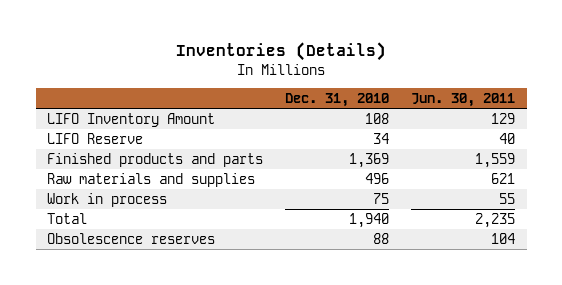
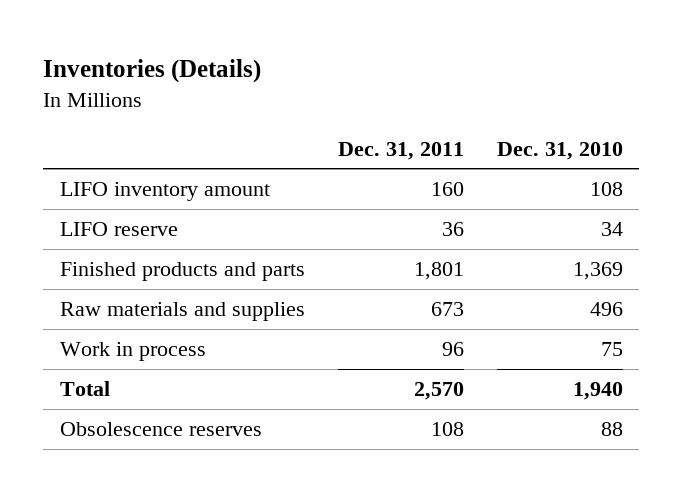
[411,92,516,107] Jun. 30, 2011 -> none
none -> [337,141,464,160] Dec. 31, 2011
[46,112,215,127] LIFO Inventory Amount -> [59,182,270,202] LIFO inventory amount
[46,132,143,144] LIFO Reserve -> [59,222,178,237] LIFO reserve

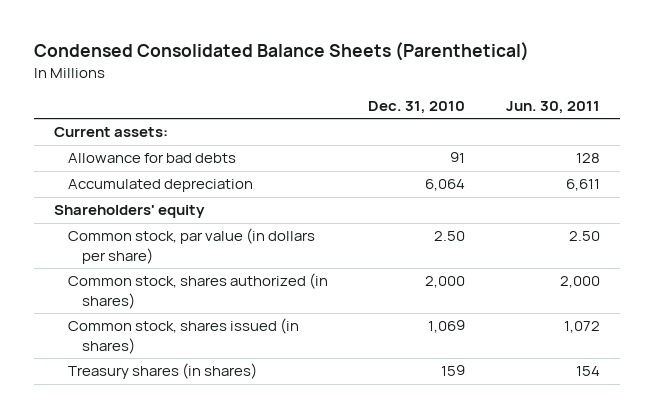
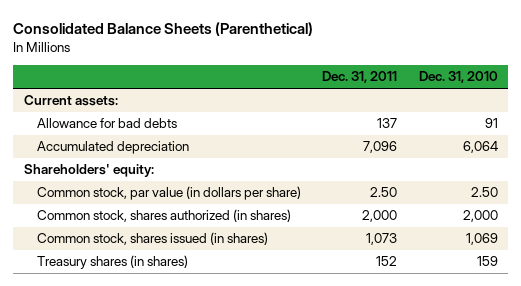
[33,42,529,62] Condensed Consolidated Balance Sheets (Parenthetical) -> [13,21,314,36] Consolidated Balance Sheets (Parenthetical)
[505,100,600,114] Jun. 30, 2011 -> none
none -> [322,71,398,84] Dec. 31, 2011
[53,205,205,219] Shareholders' equity -> [23,164,154,178] Shareholders' equity:

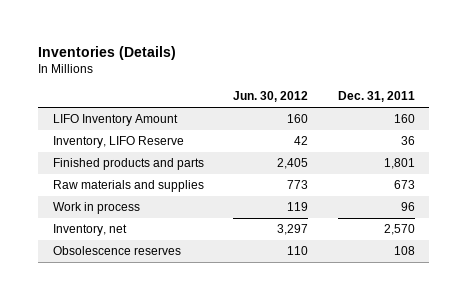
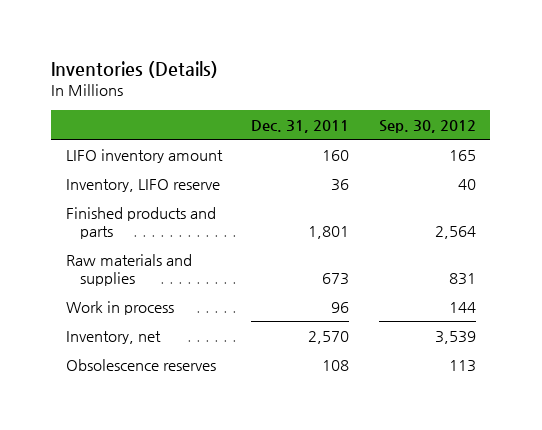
[233,91,309,103] Jun. 30, 2012 -> none
none -> [378,120,476,134] Sep. 30, 2012
[53,114,179,127] LIFO Inventory Amount -> [66,148,224,163] LIFO inventory amount
[53,136,185,149] Inventory, LIFO Reserve -> [66,178,221,192] Inventory, LIFO reserve

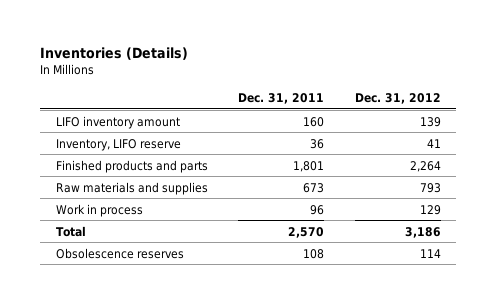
[378,120,476,134] Sep. 30, 2012 -> none
none -> [355,92,442,104] Dec. 31, 2012
[66,330,162,344] Inventory, net -> [55,225,86,237] Total

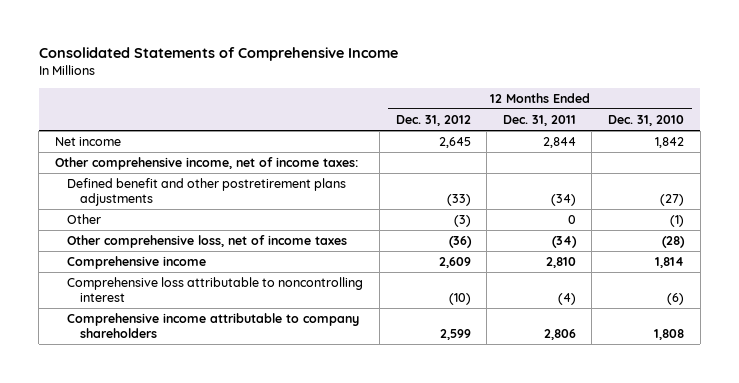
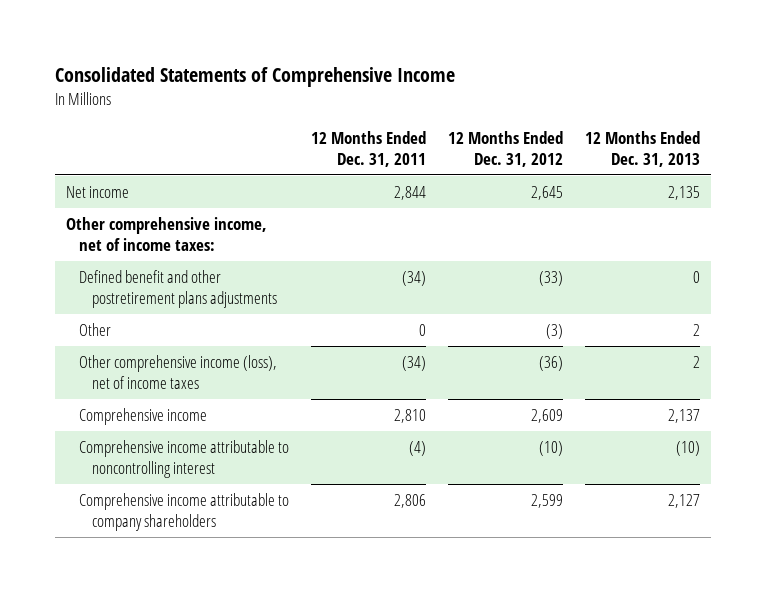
[608,115,685,127] Dec. 31, 2010 -> none
none -> [585,131,701,167] 12 Months Ended Dec. 31, 2013
[67,235,348,249] Other comprehensive loss, net of income taxes -> [79,355,278,389] Other comprehensive income (loss), net of income taxes
[67,277,364,302] Comprehensive loss attributable to noncontrolling interest -> [79,440,290,478] Comprehensive income attributable to noncontrolling interest

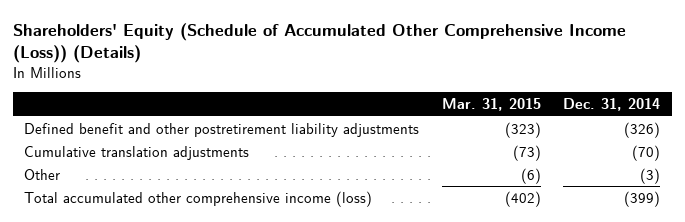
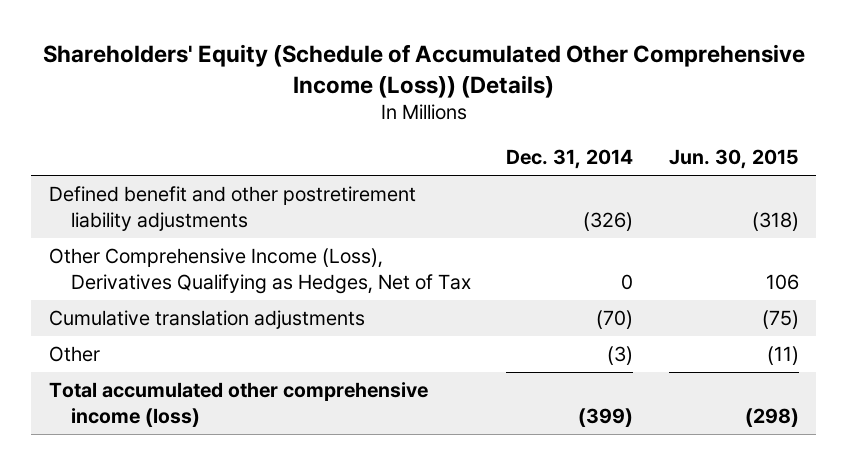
[441,97,541,111] Mar. 31, 2015 -> none
none -> [668,149,799,170] Jun. 30, 2015
none -> [48,248,472,294] Other Comprehensive Income (Loss), Derivatives Qualifying as Hedges, Net of Tax

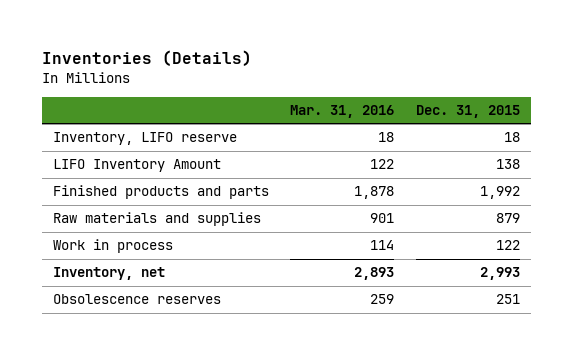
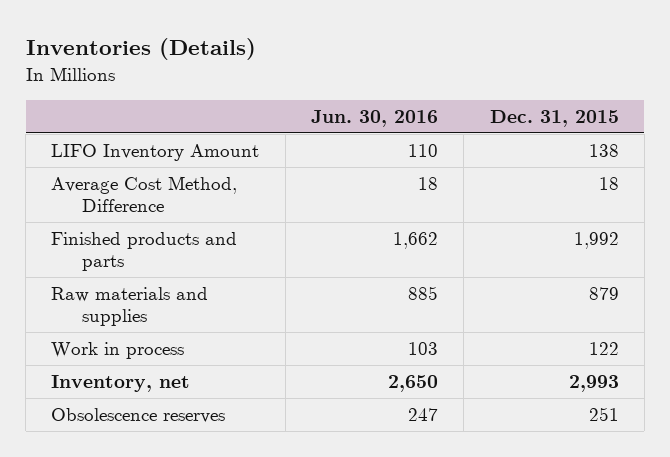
[290,105,395,119] Mar. 31, 2016 -> none
none -> [311,109,439,127] Jun. 30, 2016
[52,132,237,146] Inventory, LIFO reserve -> none
none -> [51,176,238,213] Average Cost Method, Difference

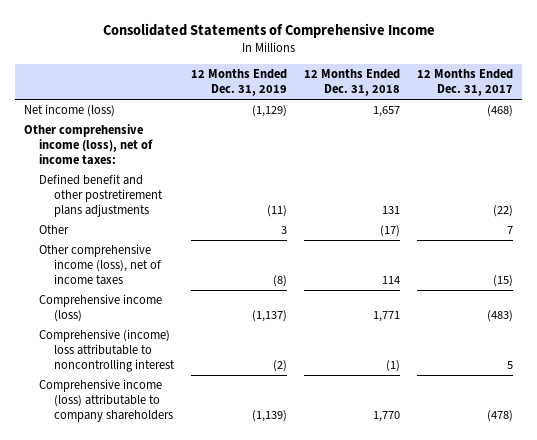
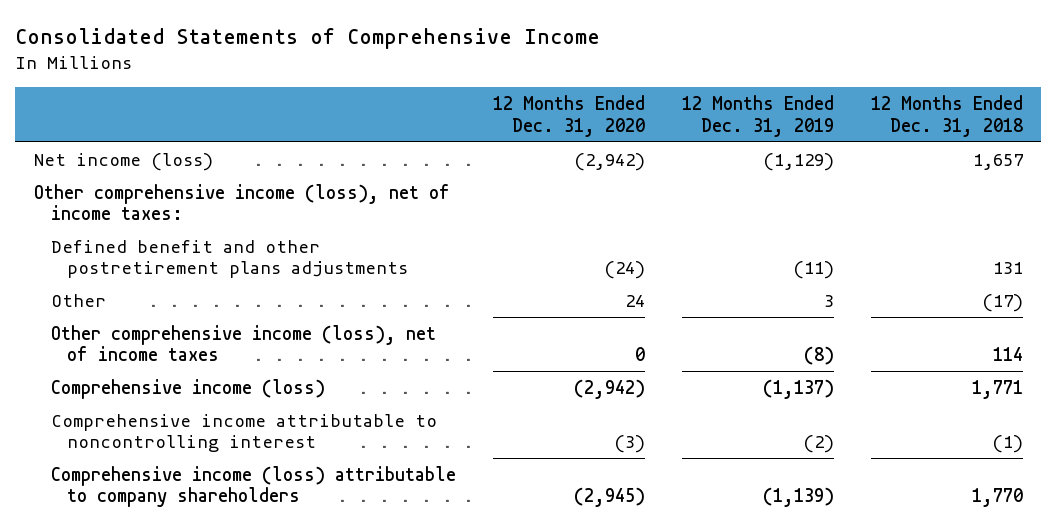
[417,69,514,97] 12 Months Ended Dec. 31, 2017 -> none
none -> [492,95,645,137] 12 Months Ended Dec. 31, 2020
[38,329,175,372] Comprehensive (income) loss attributable to noncontrolling interest -> [50,413,437,453] Comprehensive income attributable to noncontrolling interest

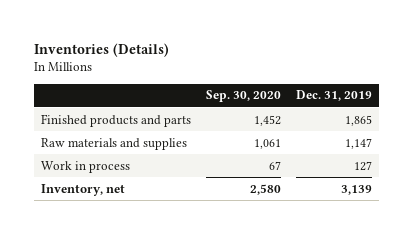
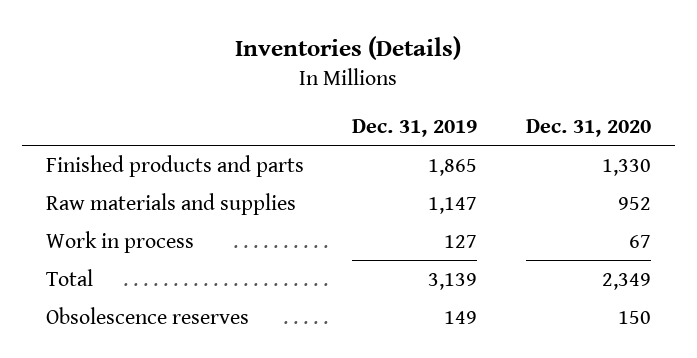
[206,90,282,103] Sep. 30, 2020 -> none
none -> [526,118,652,137] Dec. 31, 2020
[41,183,126,196] Inventory, net -> [45,268,93,286] Total
none -> [45,306,249,324] Obsolescence reserves

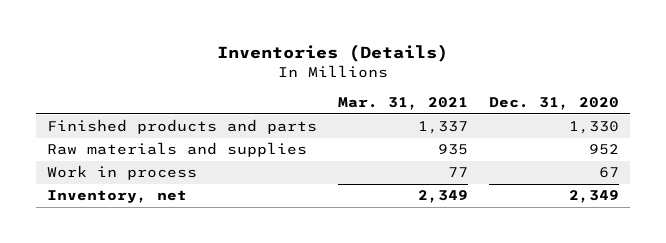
[352,118,478,137] Dec. 31, 2019 -> none
none -> [337,97,468,111] Mar. 31, 2021
[45,306,249,324] Obsolescence reserves -> none
[45,268,93,286] Total -> [46,190,187,204] Inventory, net

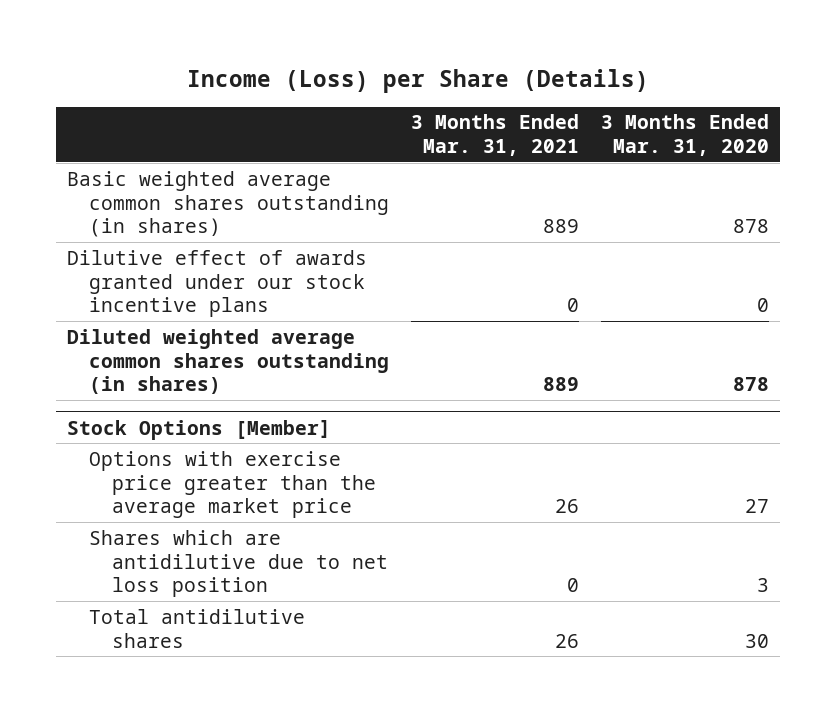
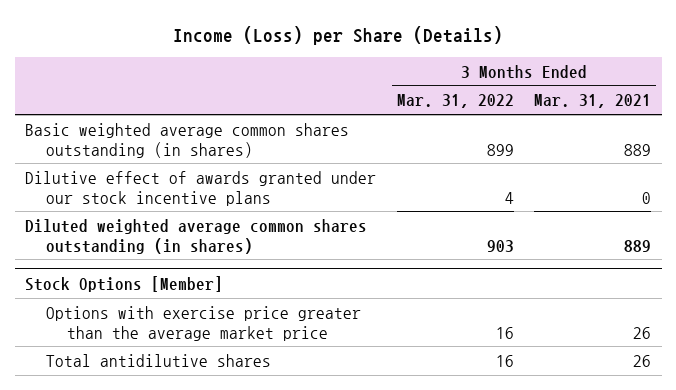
[601,114,770,157] 3 Months Ended Mar. 31, 2020 -> none
none -> [396,94,514,109] Mar. 31, 2022
[89,529,388,598] Shares which are antidilutive due to net loss position -> none

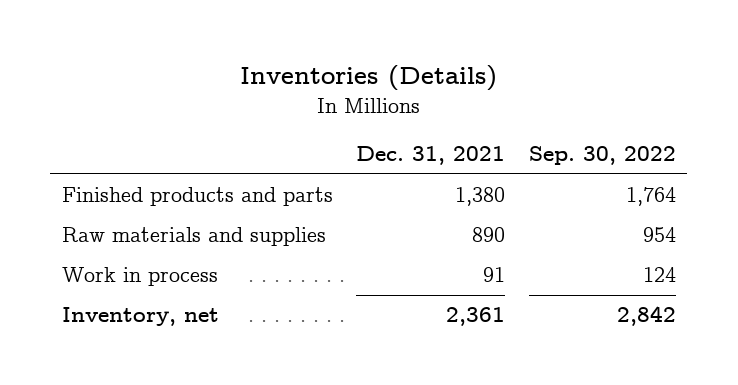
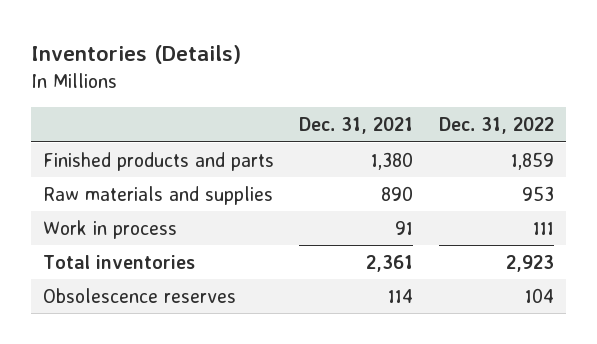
[528,146,676,166] Sep. 30, 2022 -> none
none -> [438,117,554,135] Dec. 31, 2022
[61,307,219,327] Inventory, net -> [43,254,196,269] Total inventories
none -> [43,287,237,303] Obsolescence reserves

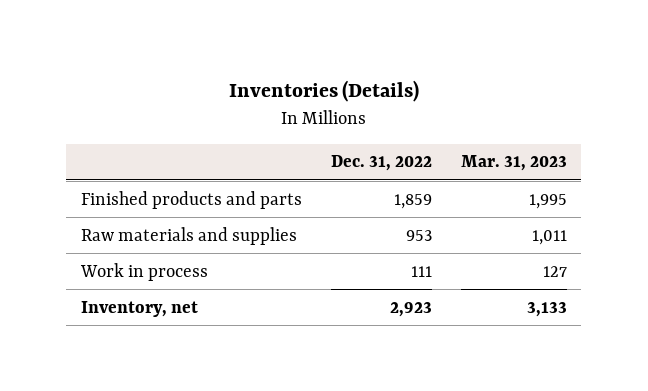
[299,117,414,135] Dec. 31, 2021 -> none
none -> [460,155,567,172] Mar. 31, 2023
[43,287,237,303] Obsolescence reserves -> none
[43,254,196,269] Total inventories -> [80,300,198,317] Inventory, net

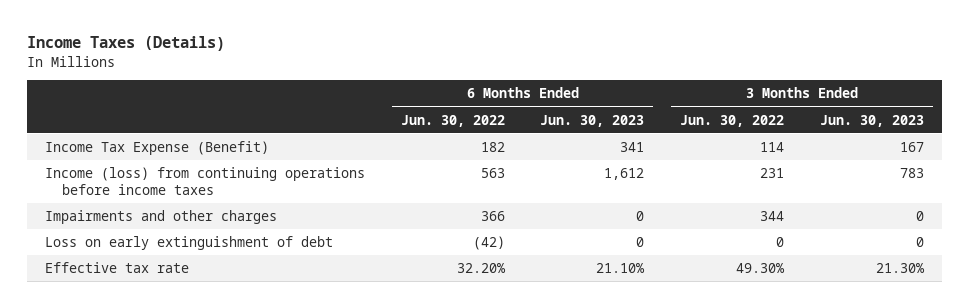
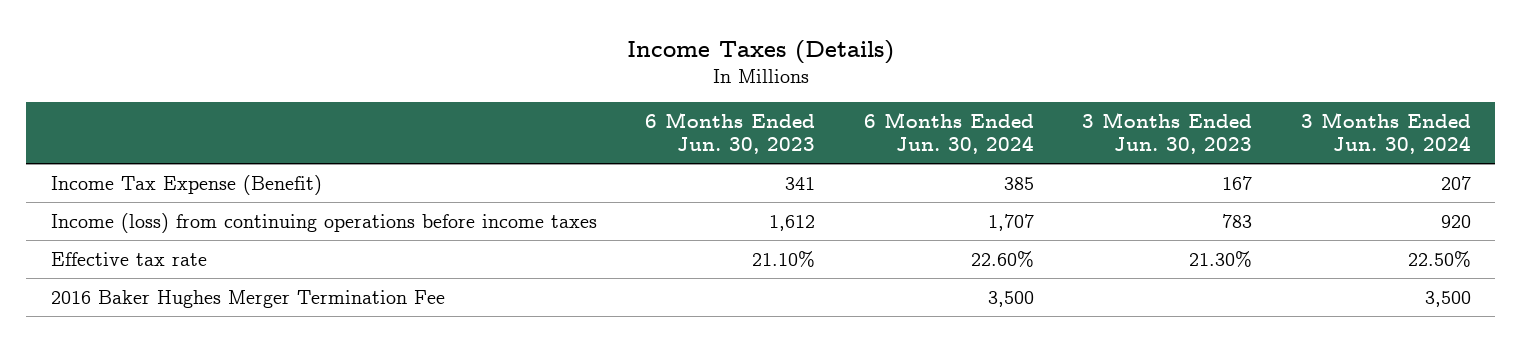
[400,114,505,127] Jun. 30, 2022 -> none
[680,114,785,127] Jun. 30, 2022 -> none
none -> [863,111,1034,154] 6 Months Ended Jun. 30, 2024
none -> [1300,111,1471,154] 3 Months Ended Jun. 30, 2024
[44,210,277,225] Impairments and other charges -> none
[44,236,333,251] Loss on early extinguishment of debt -> none
none -> [50,289,445,308] 2016 Baker Hughes Merger Termination Fee

